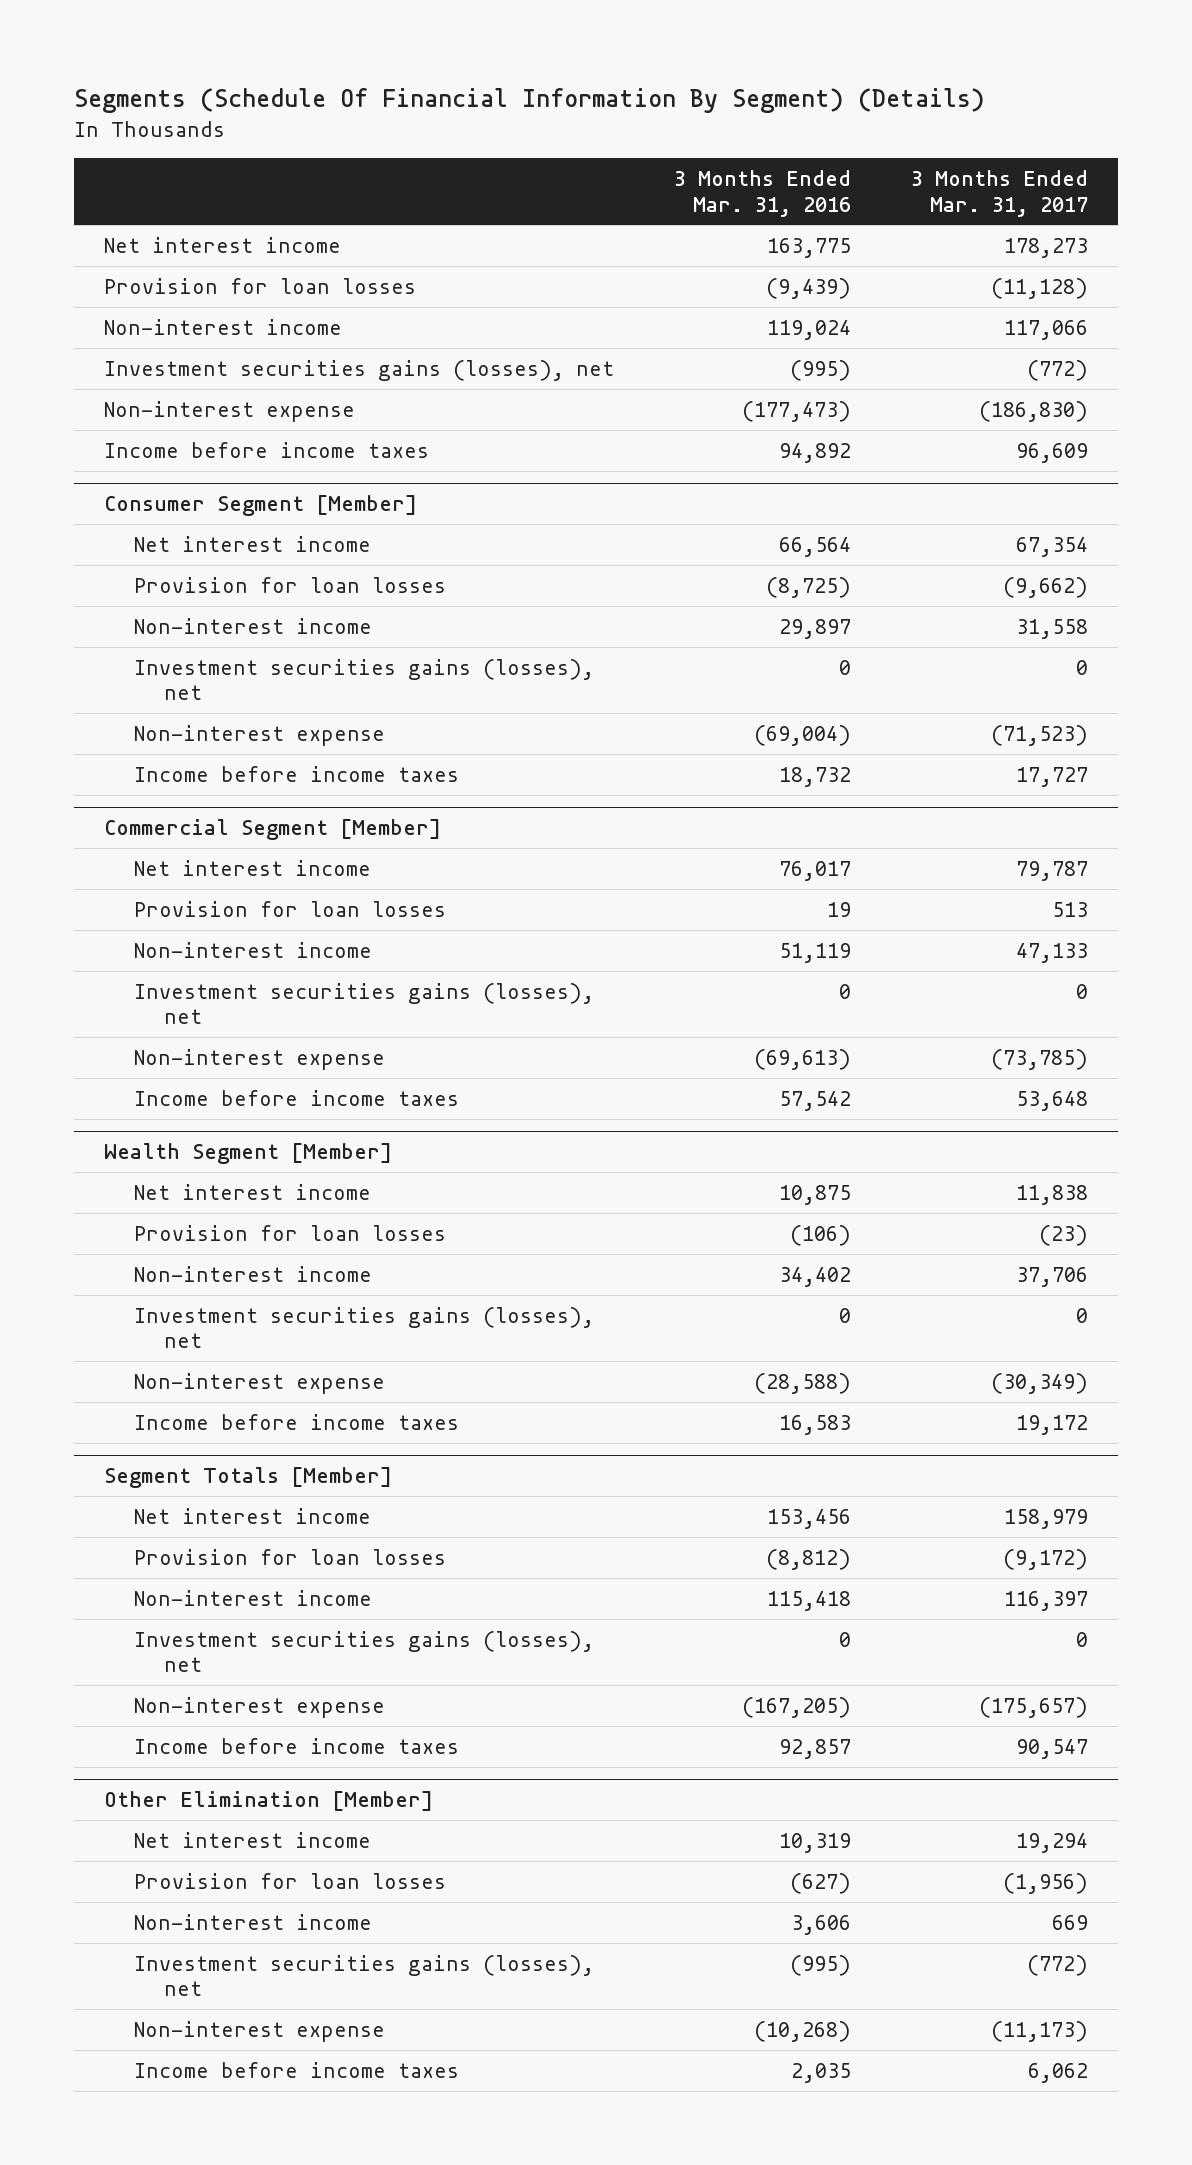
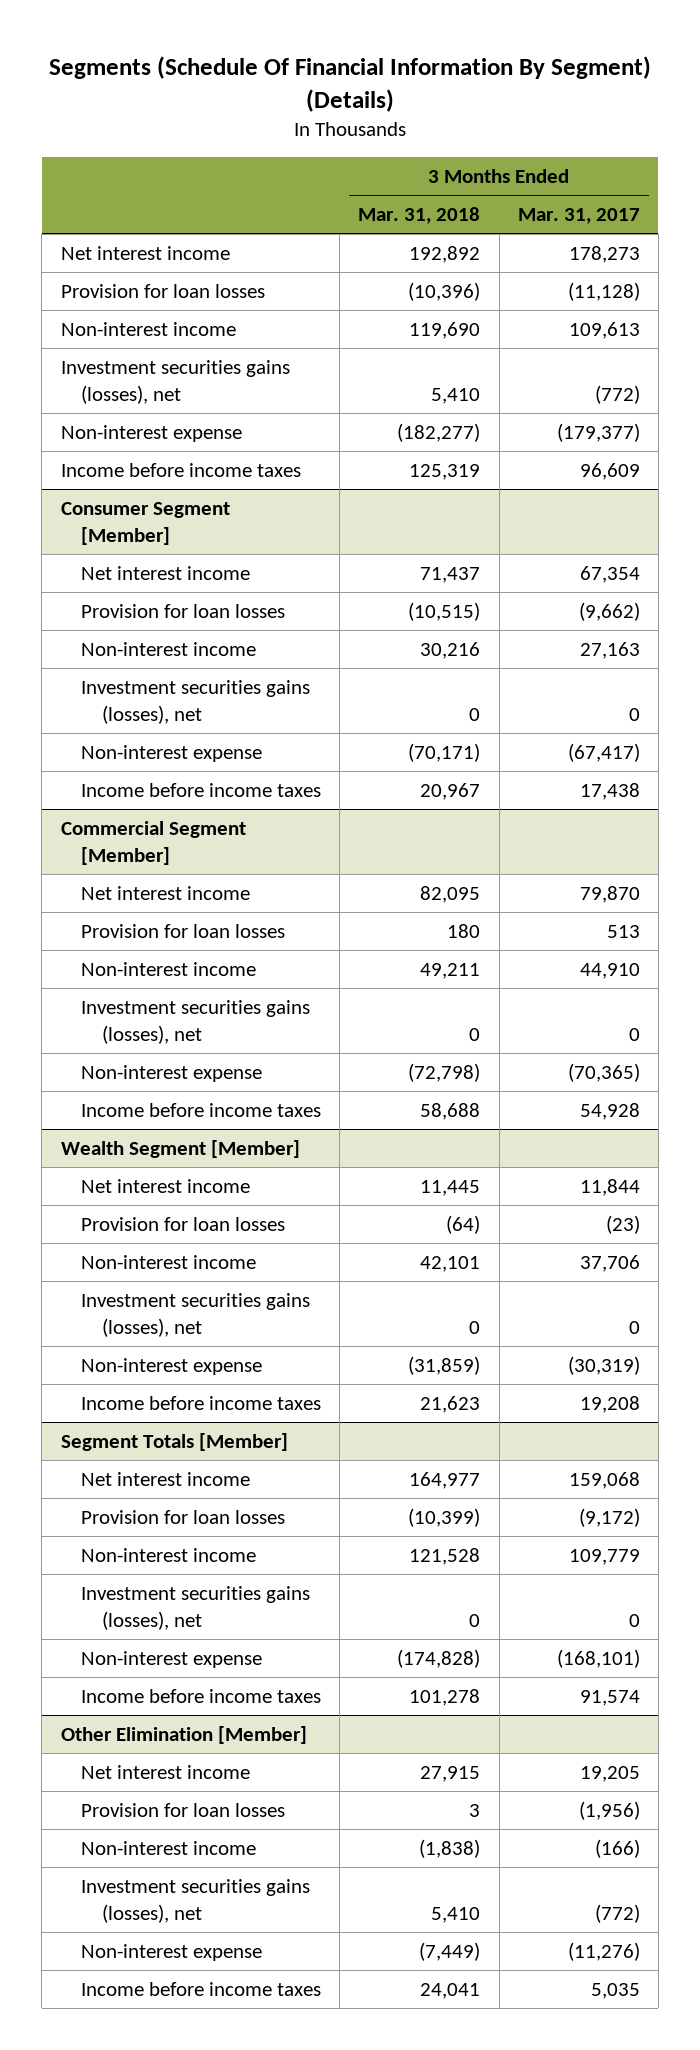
[673,170,851,217] 3 Months Ended Mar. 31, 2016 -> none
none -> [358,207,481,225] Mar. 31, 2018
[1004,319,1089,340] 117,066 -> [568,321,640,339] 109,613
[979,400,1089,422] (186,830) -> [556,422,640,442] (179,377)
[1016,618,1089,639] 31,558 -> [579,641,640,659] 27,163
[991,724,1089,746] (71,523) -> [567,742,640,762] (67,417)
[1016,766,1089,787] 17,727 -> [579,782,640,800] 17,438
[1016,860,1089,881] 79,787 -> [579,885,640,903] 79,870
[1016,942,1089,963] 47,133 -> [579,962,640,979] 44,910
[991,1048,1089,1070] (73,785) -> [567,1062,640,1082] (70,365)
[1016,1090,1089,1111] 53,648 -> [579,1102,640,1120] 54,928
[1016,1184,1089,1205] 11,838 -> [579,1178,640,1196] 11,844
[991,1372,1089,1394] (30,349) -> [567,1355,640,1375] (30,319)
[1016,1414,1089,1435] 19,172 -> [579,1395,640,1413] 19,208
[1004,1508,1089,1529] 158,979 -> [568,1471,640,1489] 159,068
[1004,1590,1089,1611] 116,397 -> [568,1548,640,1565] 109,779
[979,1696,1089,1718] (175,657) -> [556,1648,640,1668] (168,101)
[1016,1738,1089,1759] 90,547 -> [579,1689,640,1706] 91,574
[1016,1832,1089,1853] 19,294 -> [579,1765,640,1782] 19,205
[1052,1914,1089,1930] 669 -> [594,1838,640,1858] (166)
[991,2020,1089,2042] (11,173) -> [567,1941,640,1961] (11,276)
[1028,2062,1089,2083] 6,062 -> [590,1982,640,1999] 5,035

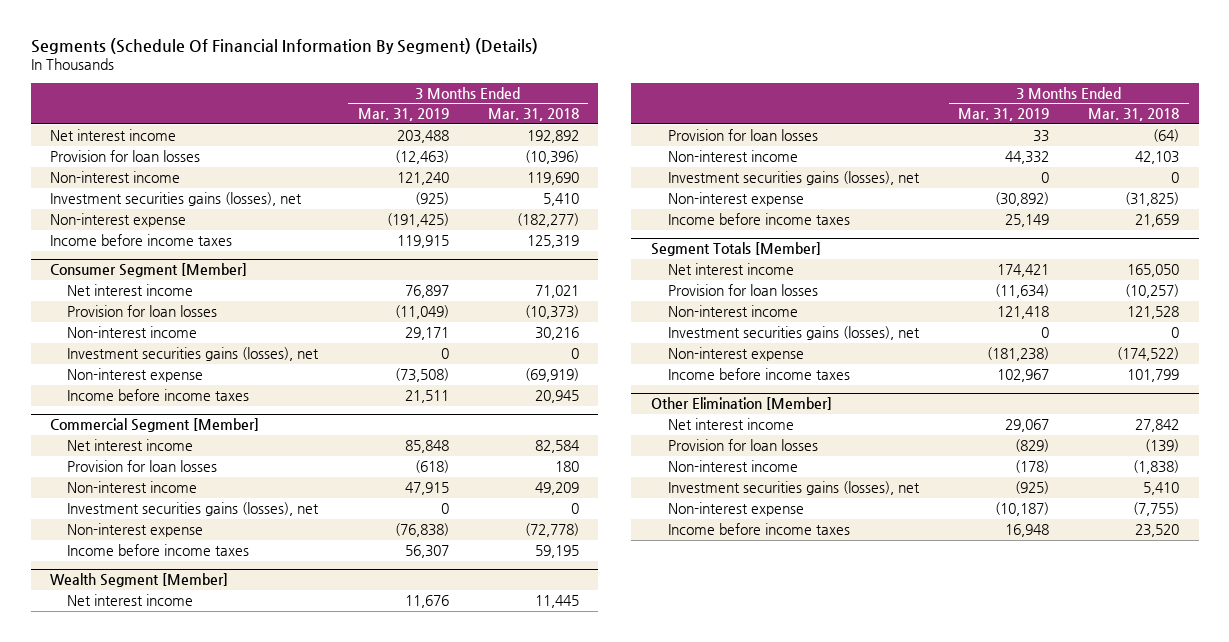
[517,208,640,225] Mar. 31, 2017 -> none
none -> [357,108,449,122] Mar. 31, 2019
[420,566,481,583] 71,437 -> [534,284,579,298] 71,021
[408,601,481,621] (10,515) -> [524,304,579,319] (10,373)
[408,742,481,762] (70,171) -> [524,367,579,382] (69,919)
[420,782,481,800] 20,967 -> [534,389,579,403] 20,945
[420,885,481,903] 82,095 -> [534,439,580,453] 82,584
[420,962,481,979] 49,211 -> [534,481,579,495] 49,209
[408,1062,481,1082] (72,798) -> [524,522,579,537] (72,778)
[420,1102,481,1120] 58,688 -> [534,544,579,558] 59,195
[420,1255,481,1272] 42,101 -> [1135,150,1180,164] 42,103
[408,1355,481,1375] (31,859) -> [1125,191,1180,206] (31,825)
[420,1395,481,1413] 21,623 -> [1135,213,1180,227] 21,659
[409,1471,481,1489] 164,977 -> [1127,263,1180,277] 165,050
[408,1507,481,1527] (10,399) -> [1125,283,1180,298] (10,257)
[397,1648,481,1668] (174,828) -> [1117,346,1180,361] (174,522)
[409,1688,481,1706] 101,278 -> [1127,368,1180,382] 101,799
[420,1765,481,1782] 27,915 -> [1135,418,1180,432] 27,842
[469,1803,481,1817] 3 -> [1145,438,1180,452] (139)
[419,1941,481,1961] (7,449) -> [1133,501,1180,516] (7,755)
[420,1982,481,1999] 24,041 -> [1135,523,1180,537] 23,520

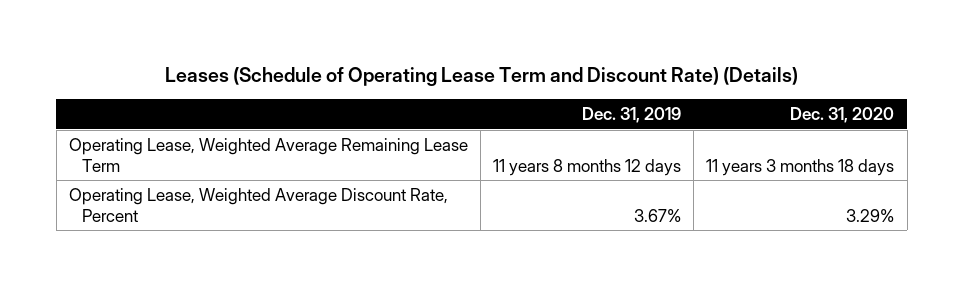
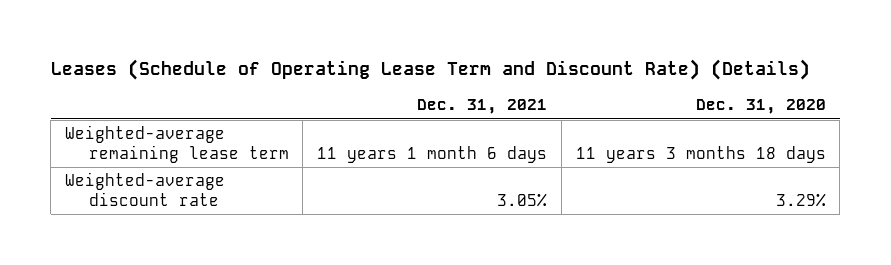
[582,107,682,124] Dec. 31, 2019 -> none
none -> [417,99,548,115] Dec. 31, 2021
[68,137,468,172] Operating Lease, Weighted Average Remaining Lease Term -> [65,125,289,164] Weighted-average remaining lease term
[68,187,448,222] Operating Lease, Weighted Average Discount Rate, Percent -> [65,172,226,207] Weighted-average discount rate

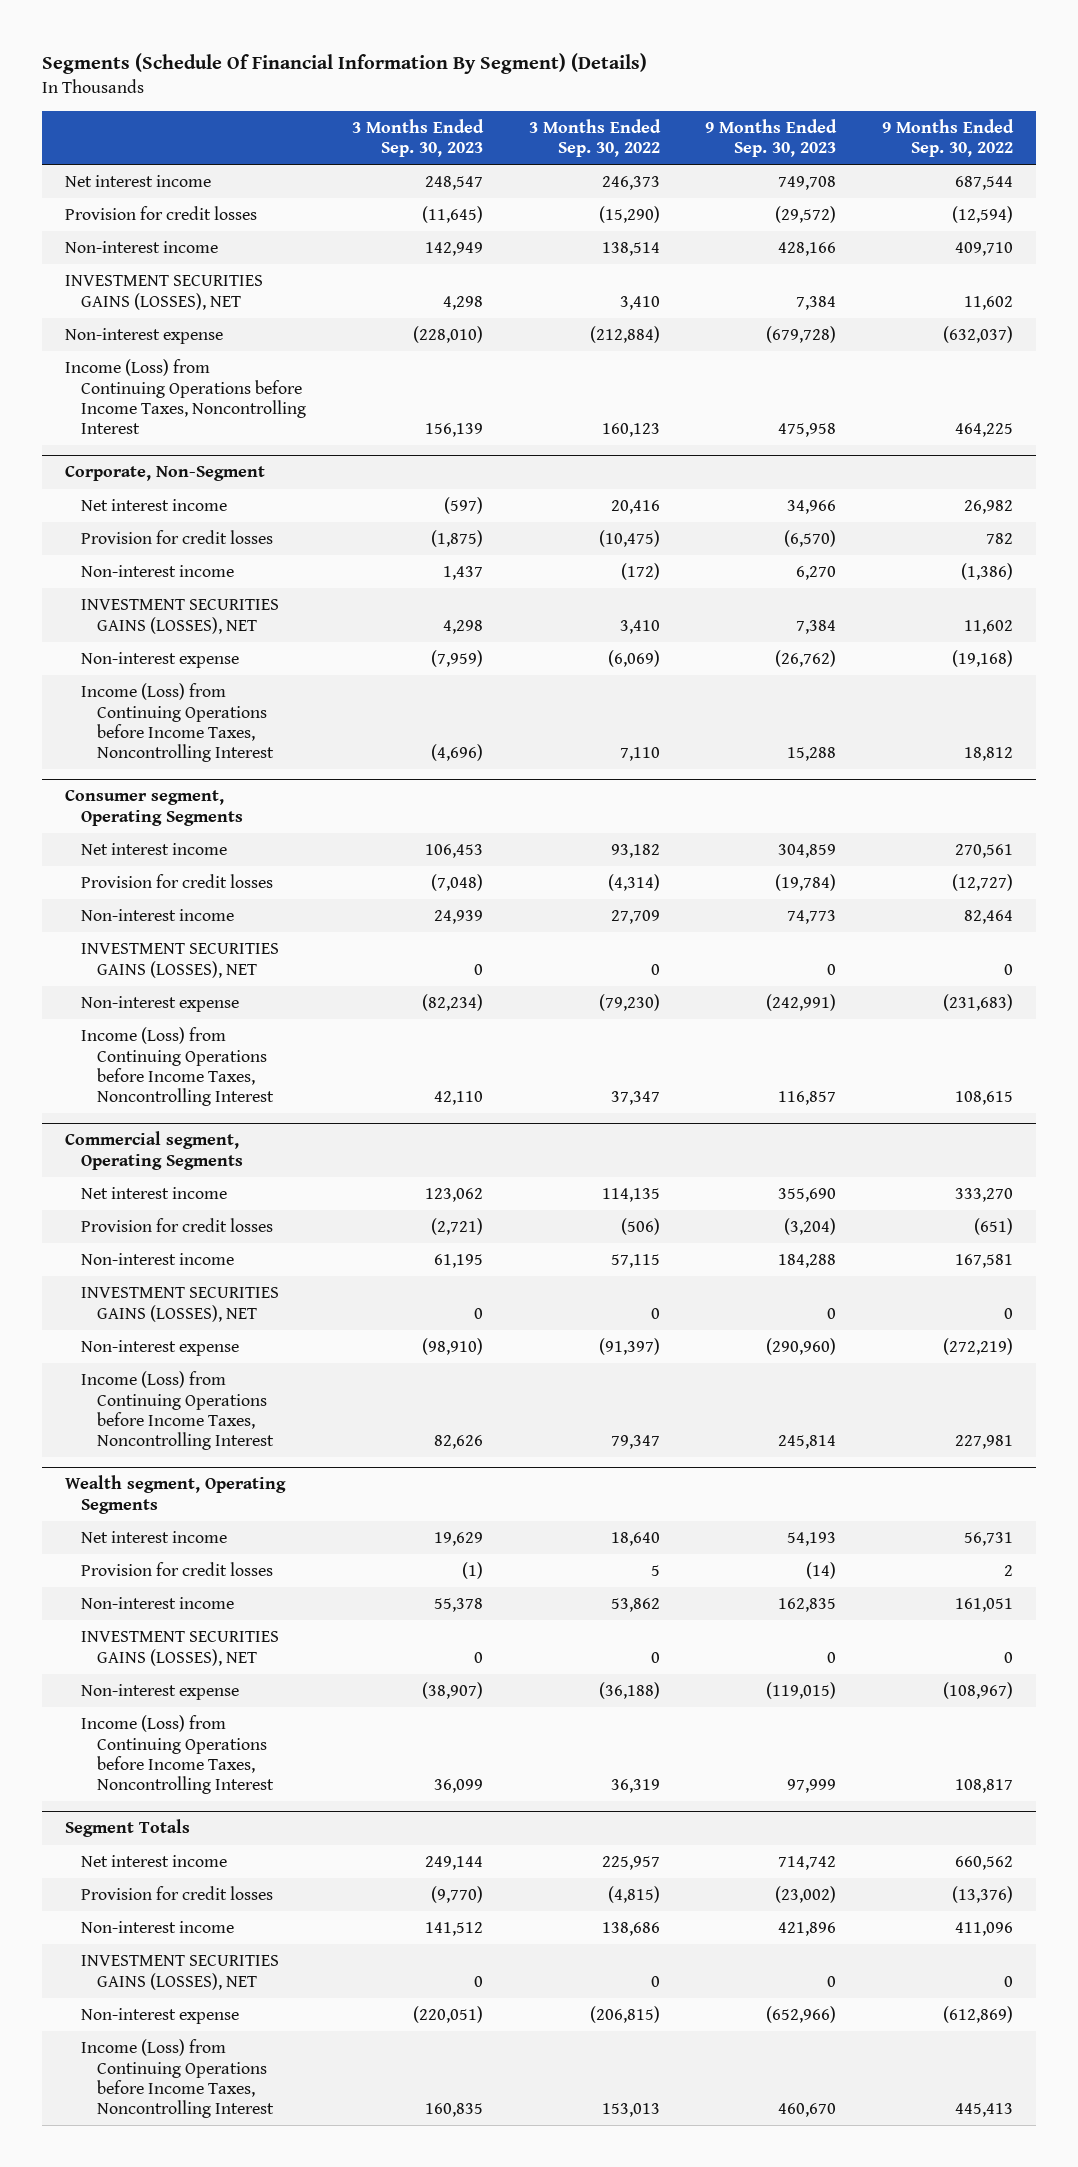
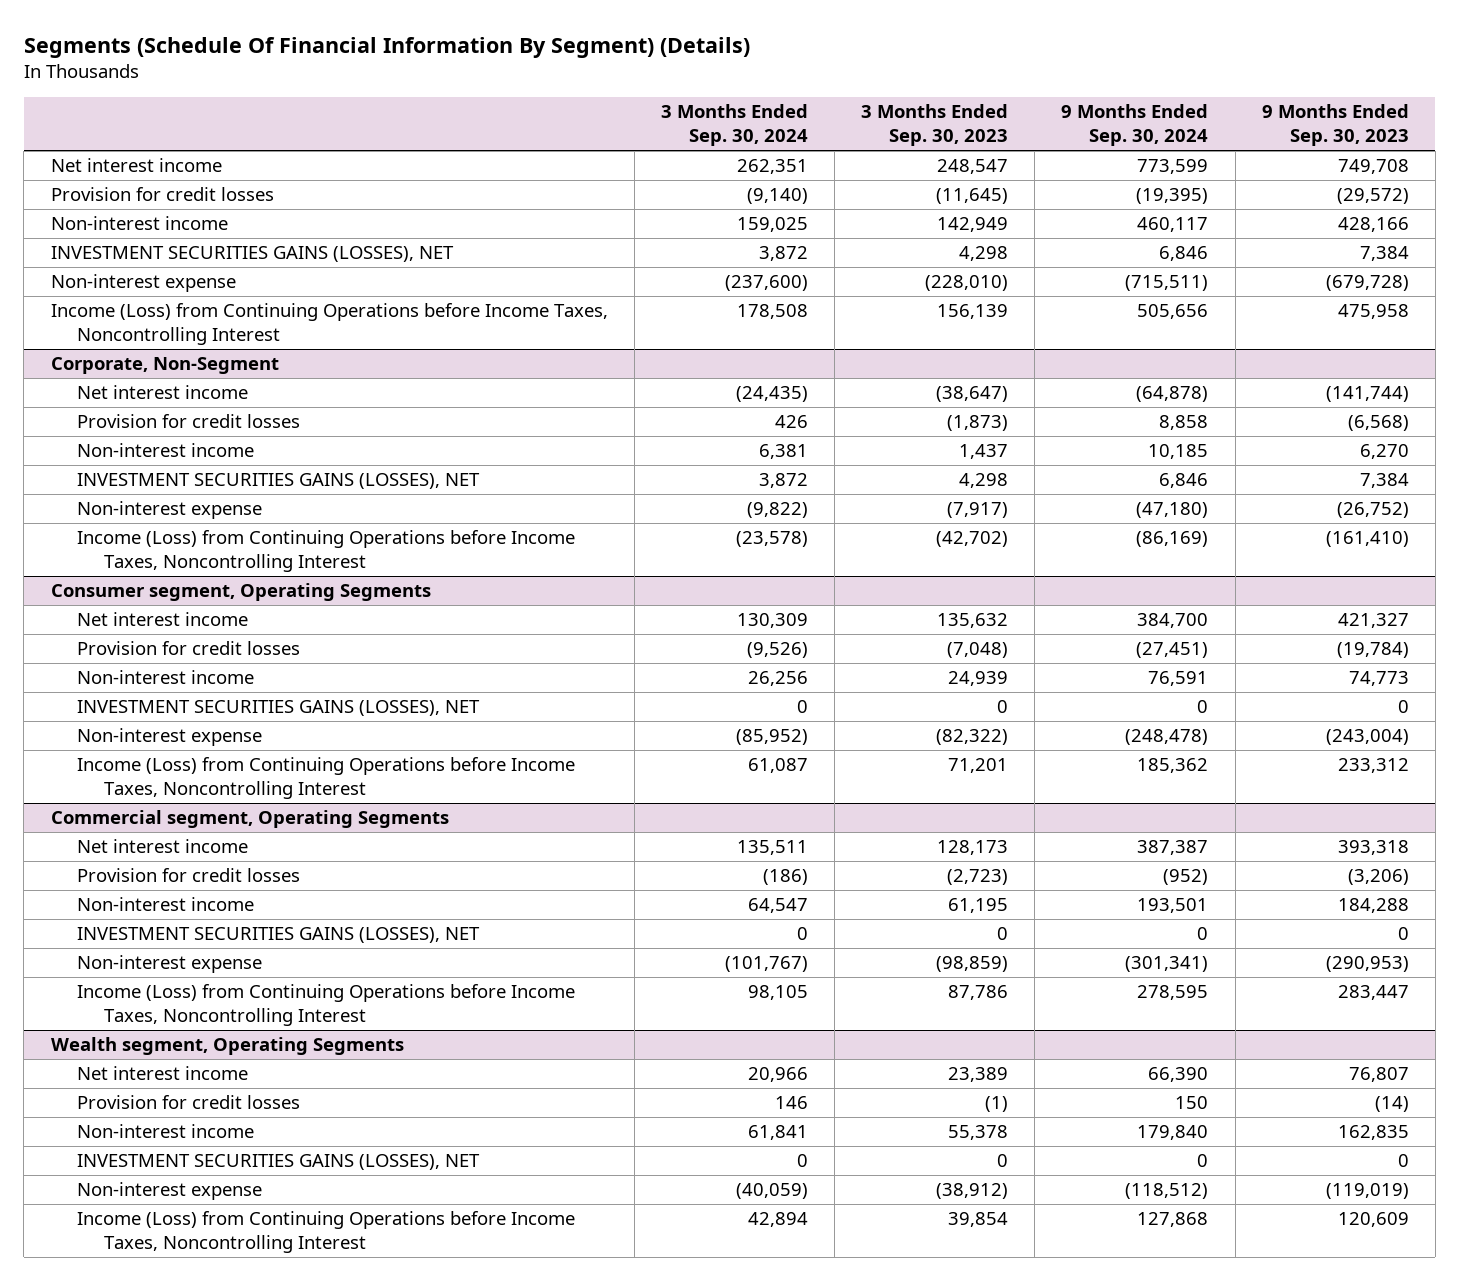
[528,118,661,158] 3 Months Ended Sep. 30, 2022 -> none
[882,118,1015,158] 9 Months Ended Sep. 30, 2022 -> none
none -> [660,104,808,147] 3 Months Ended Sep. 30, 2024
none -> [1061,104,1209,147] 9 Months Ended Sep. 30, 2024
[443,497,483,515] (597) -> [936,386,1009,403] (38,647)
[787,500,837,515] 34,966 -> [1325,386,1409,403] (141,744)
[430,530,483,548] (1,875) -> [947,415,1009,432] (1,873)
[784,530,837,548] (6,570) -> [1347,415,1409,432] (6,568)
[430,650,483,668] (7,959) -> [947,502,1009,519] (7,917)
[775,650,837,668] (26,762) -> [1336,502,1409,519] (26,752)
[430,744,483,762] (4,696) -> [936,531,1009,548] (42,702)
[787,747,837,762] 15,288 -> [1325,531,1409,548] (161,410)
[424,844,483,859] 106,453 -> [937,613,1009,629] 135,632
[778,844,837,859] 304,859 -> [1337,613,1409,629] 421,327
[421,994,483,1012] (82,234) -> [936,729,1009,746] (82,322)
[766,994,837,1012] (242,991) -> [1325,729,1409,746] (243,004)
[433,1091,483,1106] 42,110 -> [948,758,1009,774] 71,201
[778,1091,837,1106] 116,857 -> [1337,758,1409,774] 233,312
[424,1188,483,1203] 123,062 -> [937,840,1009,856] 128,173
[778,1188,837,1203] 355,690 -> [1337,840,1409,856] 393,318
[430,1218,483,1236] (2,721) -> [947,869,1009,886] (2,723)
[784,1218,837,1236] (3,204) -> [1347,869,1409,886] (3,206)
[421,1338,483,1356] (98,910) -> [936,956,1009,973] (98,859)
[766,1338,837,1356] (290,960) -> [1325,956,1409,973] (290,953)
[433,1435,483,1450] 82,626 -> [948,985,1009,1001] 87,786
[778,1435,837,1450] 245,814 -> [1337,985,1409,1001] 283,447
[433,1532,483,1547] 19,629 -> [948,1067,1009,1083] 23,389
[787,1532,837,1547] 54,193 -> [1348,1067,1409,1083] 76,807
[65,1819,191,1838] Segment Totals -> none
[81,1855,228,1868] Net interest income -> none
[81,1886,274,1901] Provision for credit losses -> none
[81,1921,235,1934] Non-interest income -> none
[81,1955,280,1990] INVESTMENT SECURITIES GAINS (LOSSES), NET -> none
[81,2008,240,2025] Non-interest expense -> none
[81,2039,275,2119] Income (Loss) from Continuing Operations before Income Taxes, Noncontrolling Interest -> none
[421,1682,483,1700] (38,907) -> [936,1183,1009,1200] (38,912)
[766,1682,837,1700] (119,015) -> [1325,1183,1409,1200] (119,019)
[433,1779,483,1794] 36,099 -> [948,1212,1009,1228] 39,854
[787,1779,837,1794] 97,999 -> [1337,1212,1409,1228] 120,609

